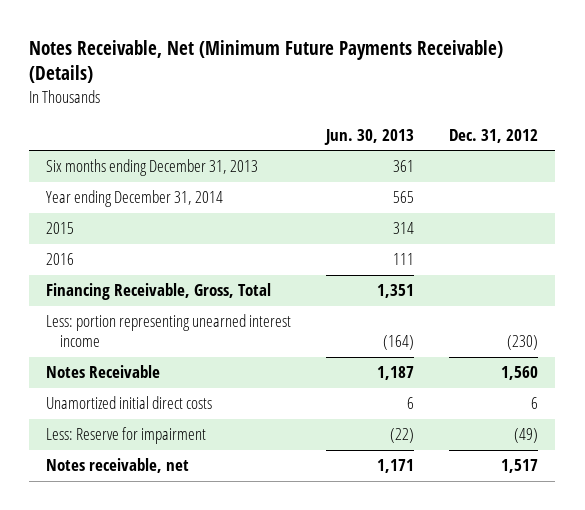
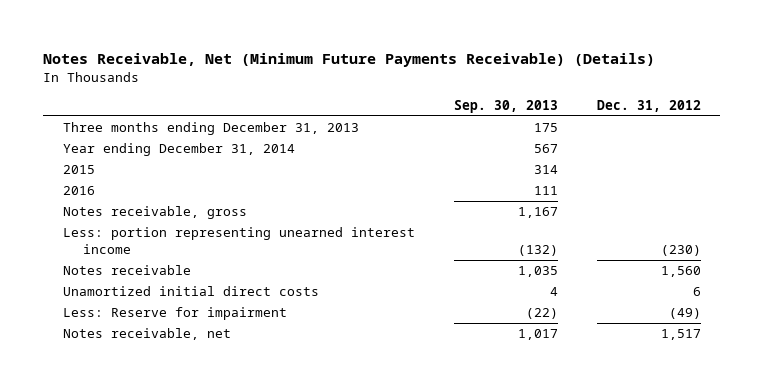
[324,128,415,145] Jun. 30, 2013 -> none
none -> [453,100,558,114] Sep. 30, 2013
[46,159,259,177] Six months ending December 31, 2013 -> [62,122,359,136] Three months ending December 31, 2013
[46,283,272,301] Financing Receivable, Gross, Total -> [62,206,247,220] Notes receivable, gross
[46,365,161,379] Notes Receivable -> [62,265,191,276] Notes receivable

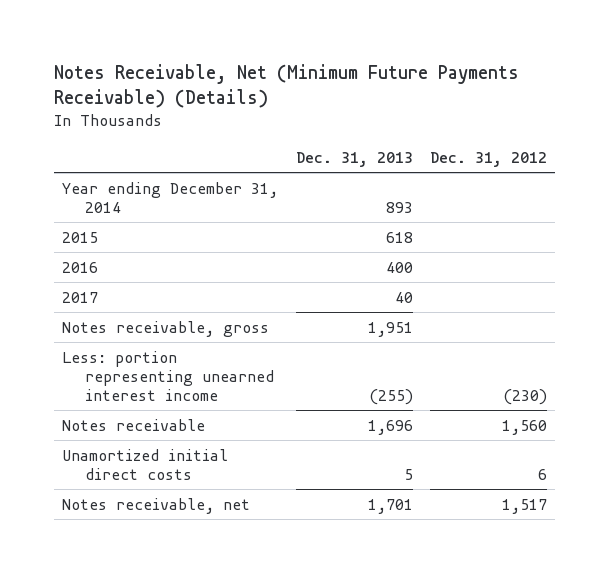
[453,100,558,114] Sep. 30, 2013 -> none
none -> [295,151,413,167] Dec. 31, 2013
[62,122,359,136] Three months ending December 31, 2013 -> none
none -> [62,291,99,303] 2017
[62,307,287,321] Less: Reserve for impairment -> none

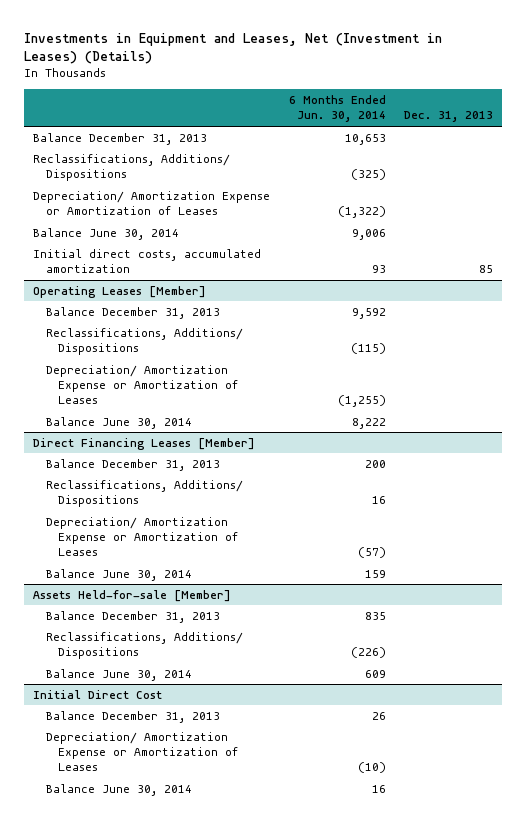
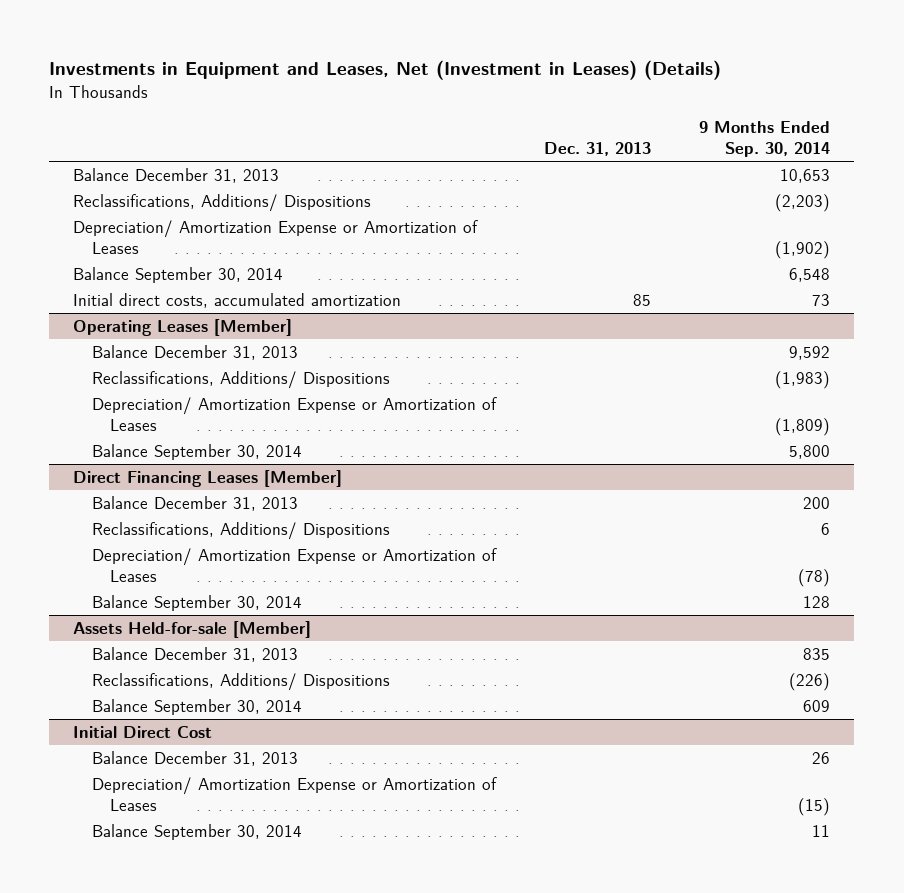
[288,95,386,123] 6 Months Ended Jun. 30, 2014 -> none
none -> [699,120,831,158] 9 Months Ended Sep. 30, 2014
[33,227,180,240] Balance June 30, 2014 -> [73,266,284,283] Balance September 30, 2014
[45,416,192,429] Balance June 30, 2014 -> [91,443,302,460] Balance September 30, 2014
[45,568,192,581] Balance June 30, 2014 -> [91,594,302,611] Balance September 30, 2014
[45,668,192,681] Balance June 30, 2014 -> [91,698,302,715] Balance September 30, 2014
[45,783,192,796] Balance June 30, 2014 -> [91,823,302,840] Balance September 30, 2014

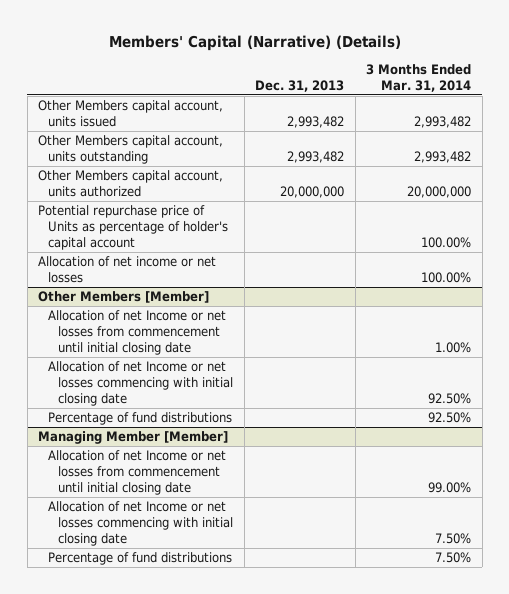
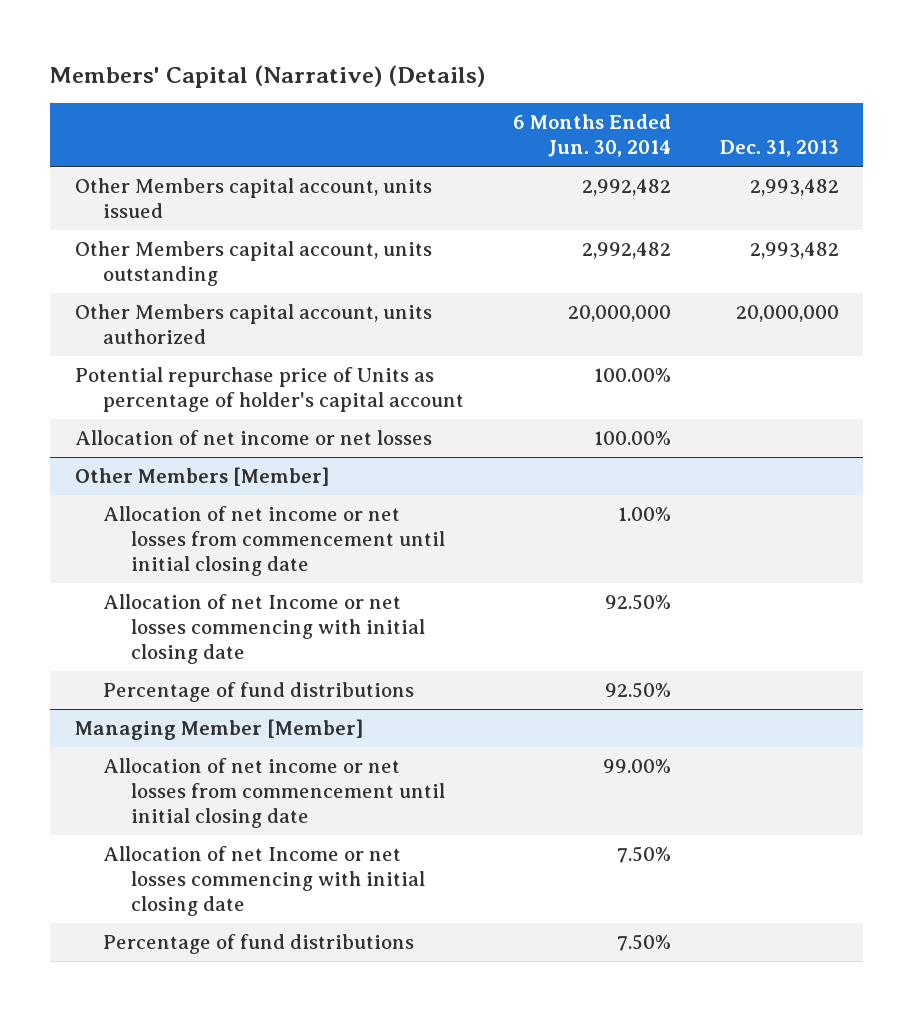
[366,64,472,92] 3 Months Ended Mar. 31, 2014 -> none
none -> [512,114,671,158] 6 Months Ended Jun. 30, 2014
[48,310,227,355] Allocation of net Income or net losses from commencement until initial closing date -> [102,506,445,577] Allocation of net income or net losses from commencement until initial closing date
[48,450,227,495] Allocation of net Income or net losses from commencement until initial closing date -> [102,758,445,829] Allocation of net income or net losses from commencement until initial closing date

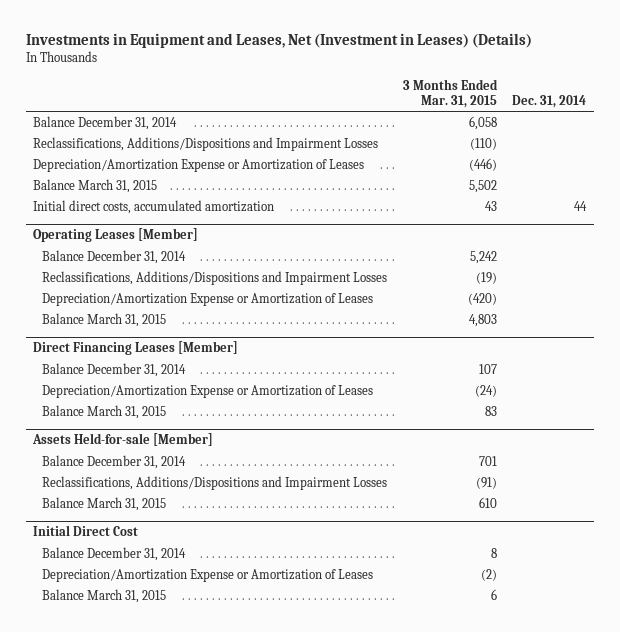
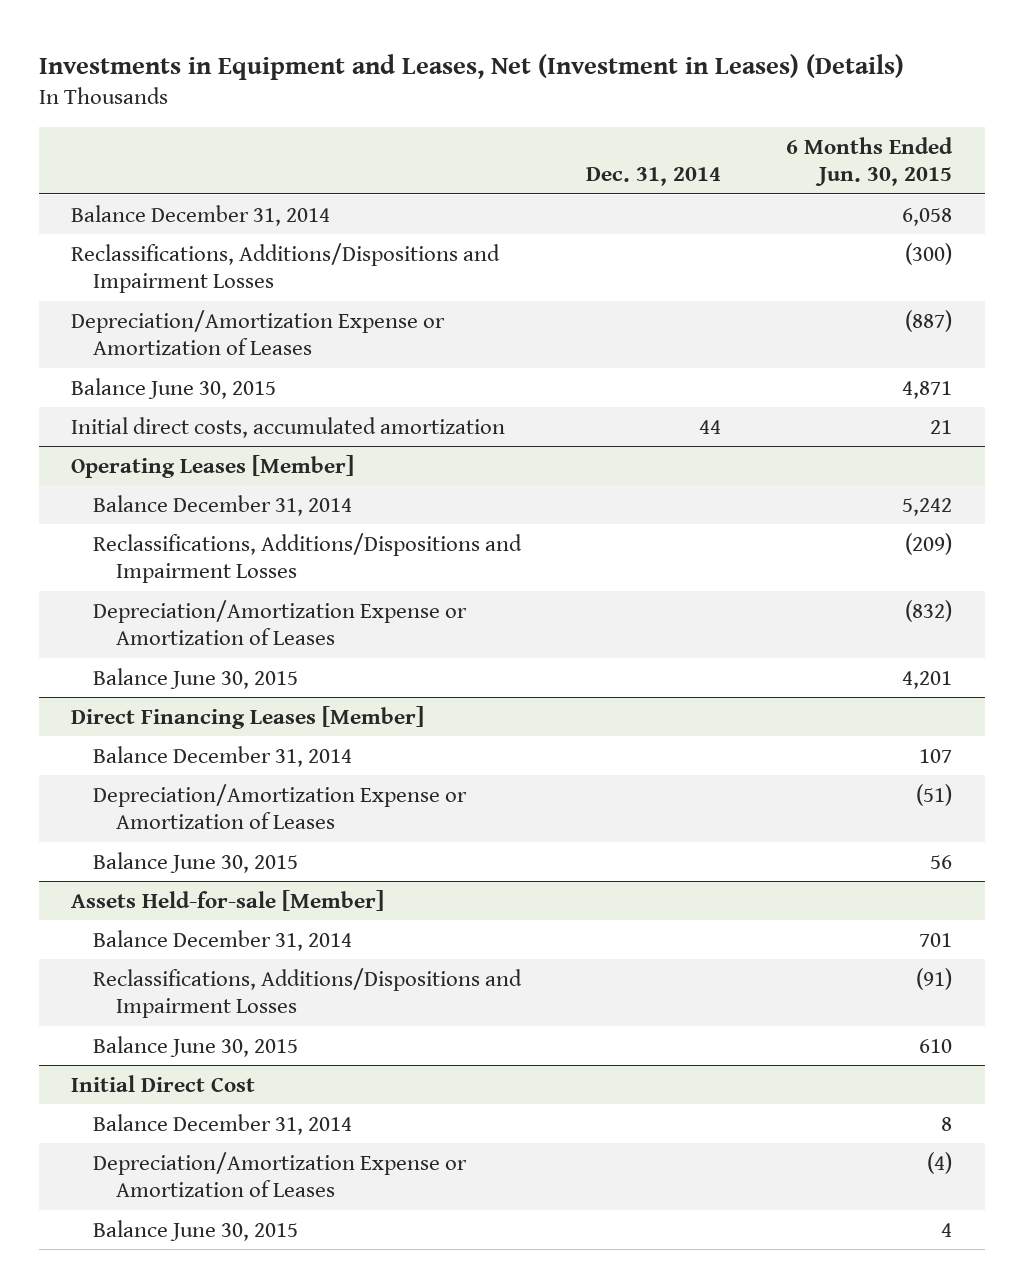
[402,78,498,108] 3 Months Ended Mar. 31, 2015 -> none
none -> [786,136,954,187] 6 Months Ended Jun. 30, 2015
[33,179,158,194] Balance March 31, 2015 -> [71,377,277,399] Balance June 30, 2015
[42,313,167,328] Balance March 31, 2015 -> [93,667,299,689] Balance June 30, 2015
[42,405,167,420] Balance March 31, 2015 -> [93,851,299,873] Balance June 30, 2015
[42,497,167,512] Balance March 31, 2015 -> [93,1035,299,1057] Balance June 30, 2015
[42,589,167,604] Balance March 31, 2015 -> [93,1219,299,1241] Balance June 30, 2015

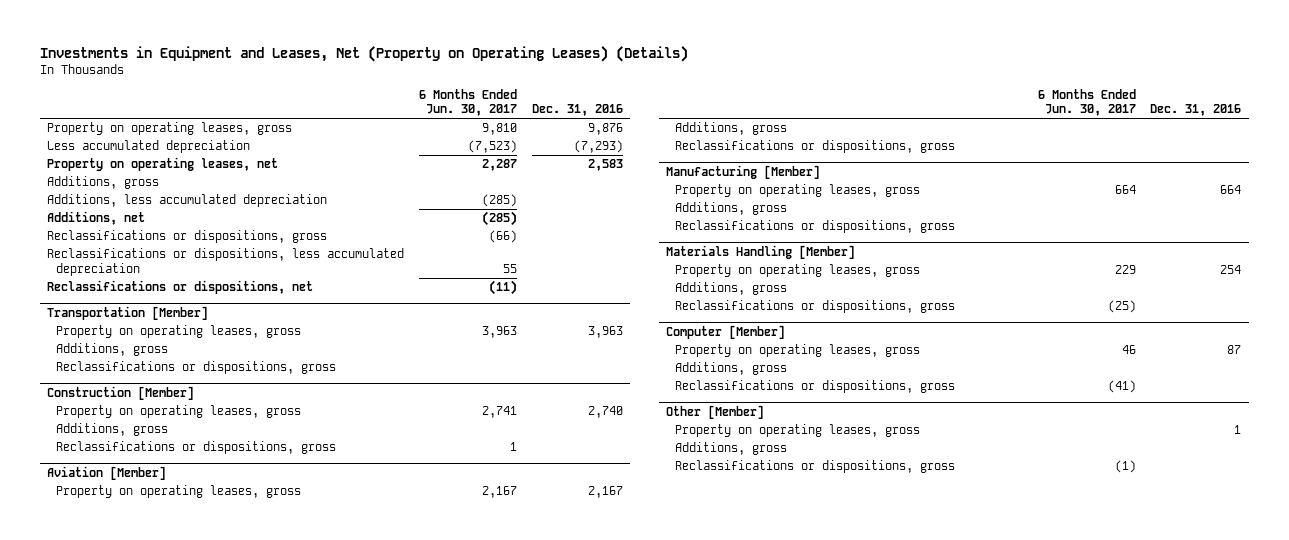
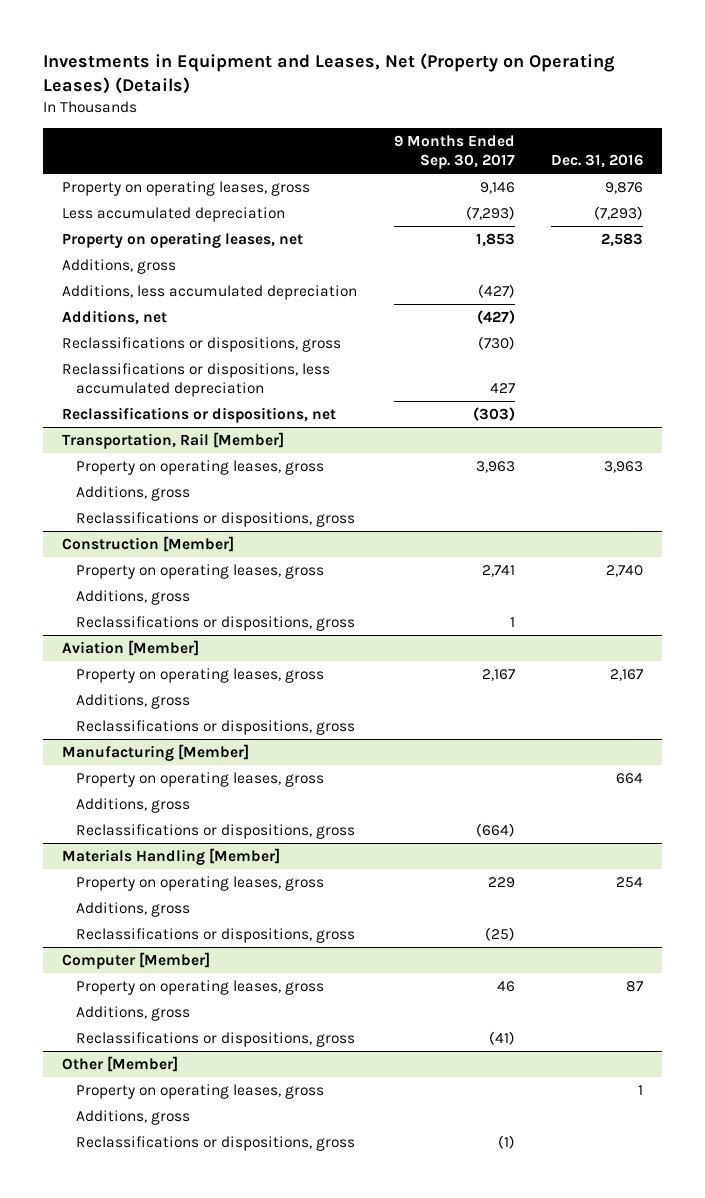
[419,88,518,117] 6 Months Ended Jun. 30, 2017 -> none
none -> [393,134,515,169] 9 Months Ended Sep. 30, 2017
[47,305,209,320] Transportation [Member] -> [61,432,284,450] Transportation, Rail [Member]

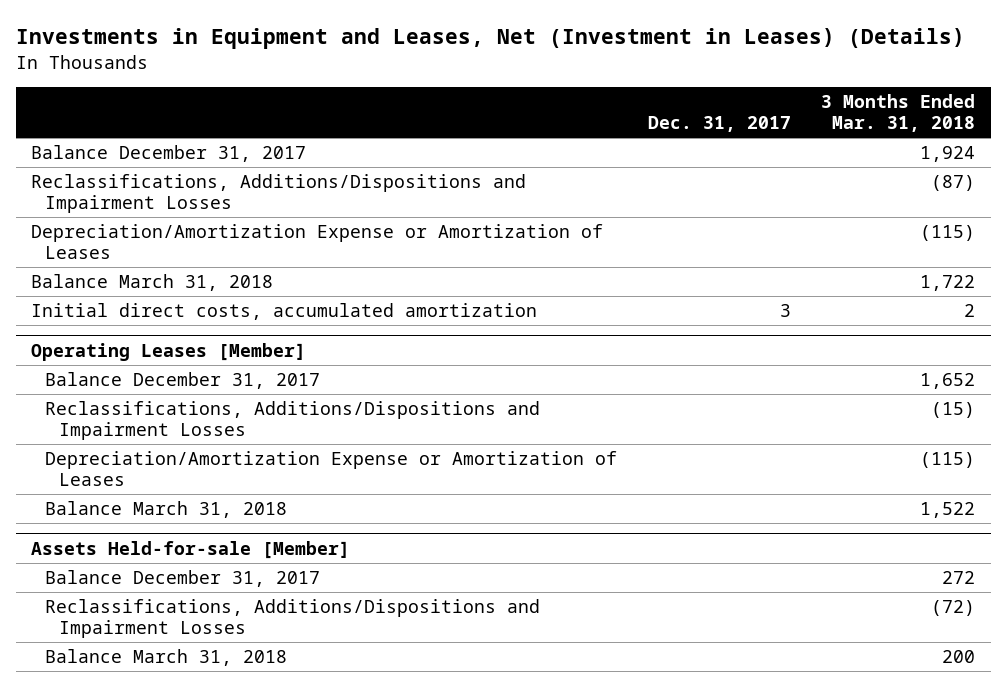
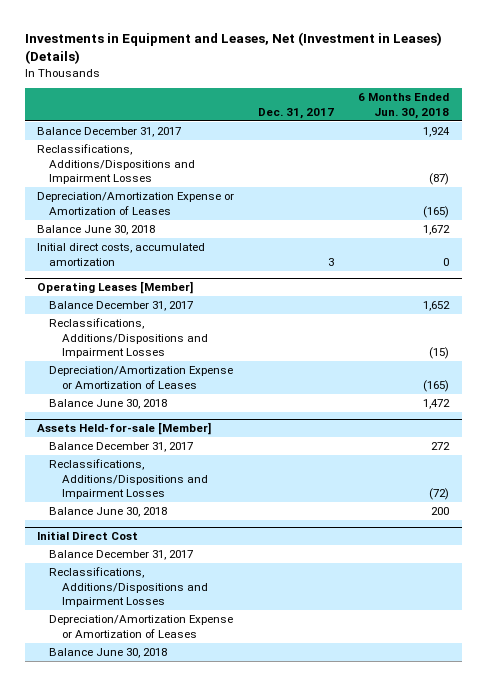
[821,93,976,132] 3 Months Ended Mar. 31, 2018 -> none
none -> [358,93,450,119] 6 Months Ended Jun. 30, 2018
[31,274,274,292] Balance March 31, 2018 -> [36,225,155,236] Balance June 30, 2018
[45,501,288,519] Balance March 31, 2018 -> [49,399,168,410] Balance June 30, 2018
[45,649,288,667] Balance March 31, 2018 -> [49,507,168,518] Balance June 30, 2018
none -> [36,531,138,541] Initial Direct Cost
none -> [49,550,194,561] Balance December 31, 2017
none -> [49,567,208,608] Reclassifications, Additions/Dispositions and Impairment Losses
none -> [49,615,234,638] Depreciation/Amortization Expense or Amortization of Leases
none -> [49,648,168,659] Balance June 30, 2018

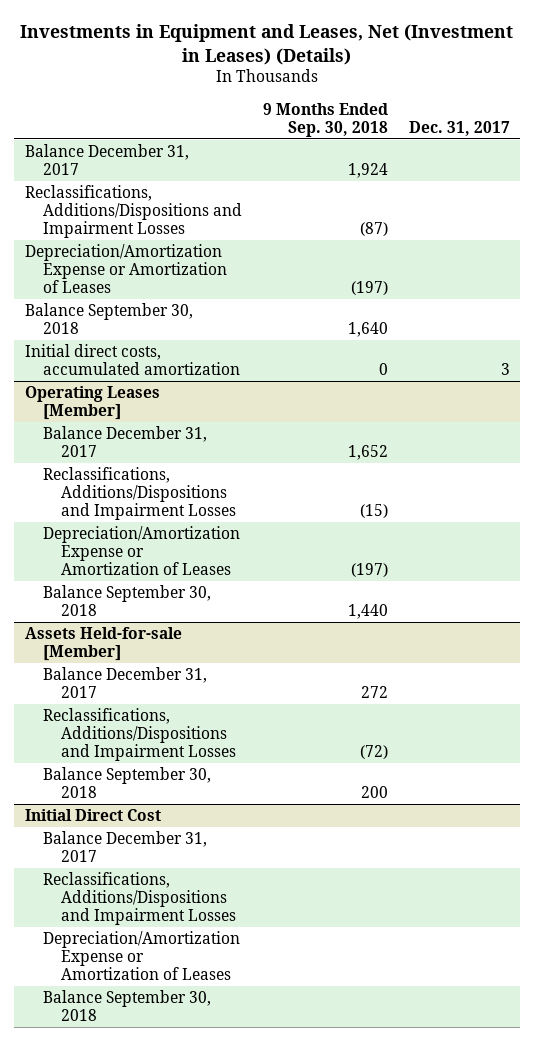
[358,93,450,119] 6 Months Ended Jun. 30, 2018 -> none
none -> [262,102,388,137] 9 Months Ended Sep. 30, 2018
[36,225,155,236] Balance June 30, 2018 -> [24,303,193,334] Balance September 30, 2018
[49,399,168,410] Balance June 30, 2018 -> [42,585,211,616] Balance September 30, 2018
[49,507,168,518] Balance June 30, 2018 -> [42,767,211,798] Balance September 30, 2018
[49,648,168,659] Balance June 30, 2018 -> [42,990,211,1021] Balance September 30, 2018

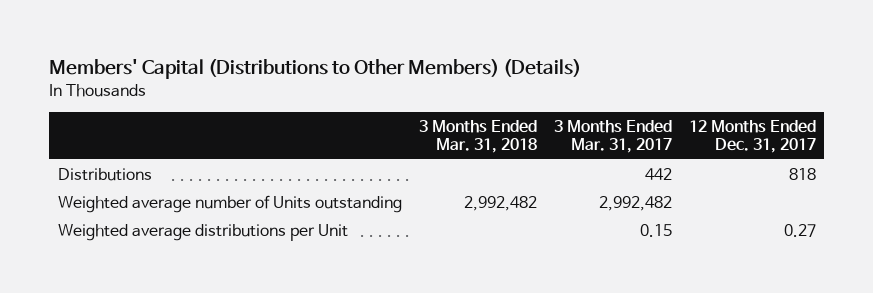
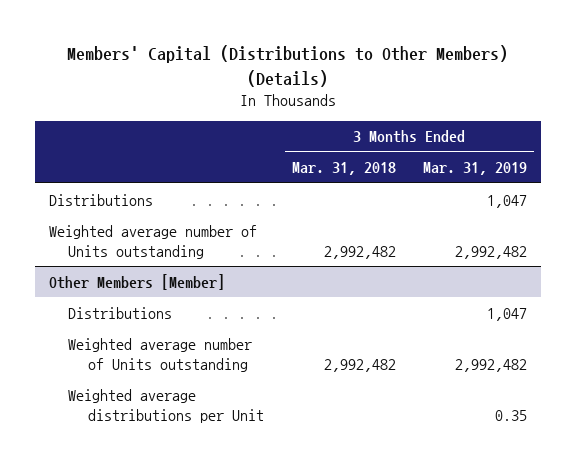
[553,119,672,154] 3 Months Ended Mar. 31, 2017 -> none
[688,119,816,154] 12 Months Ended Dec. 31, 2017 -> none
none -> [423,162,528,176] Mar. 31, 2019
[57,223,348,241] Weighted average distributions per Unit -> none
none -> [48,273,225,290] Other Members [Member]
none -> [68,306,173,319] Distributions
none -> [68,337,253,372] Weighted average number of Units outstanding
none -> [68,388,265,423] Weighted average distributions per Unit

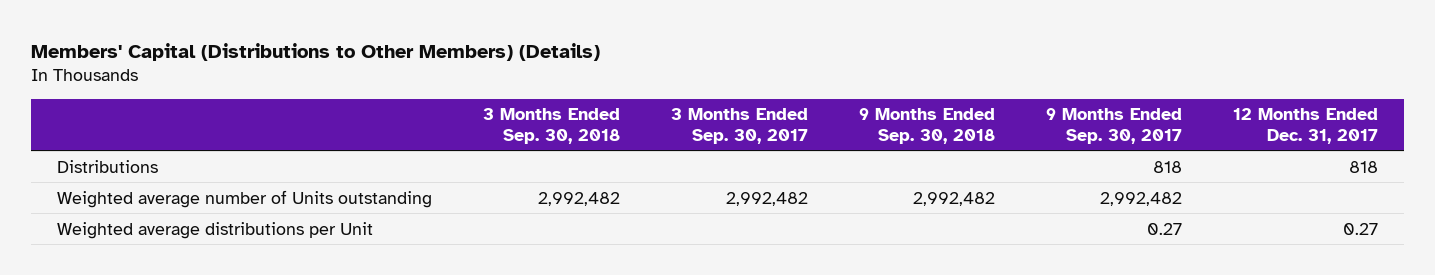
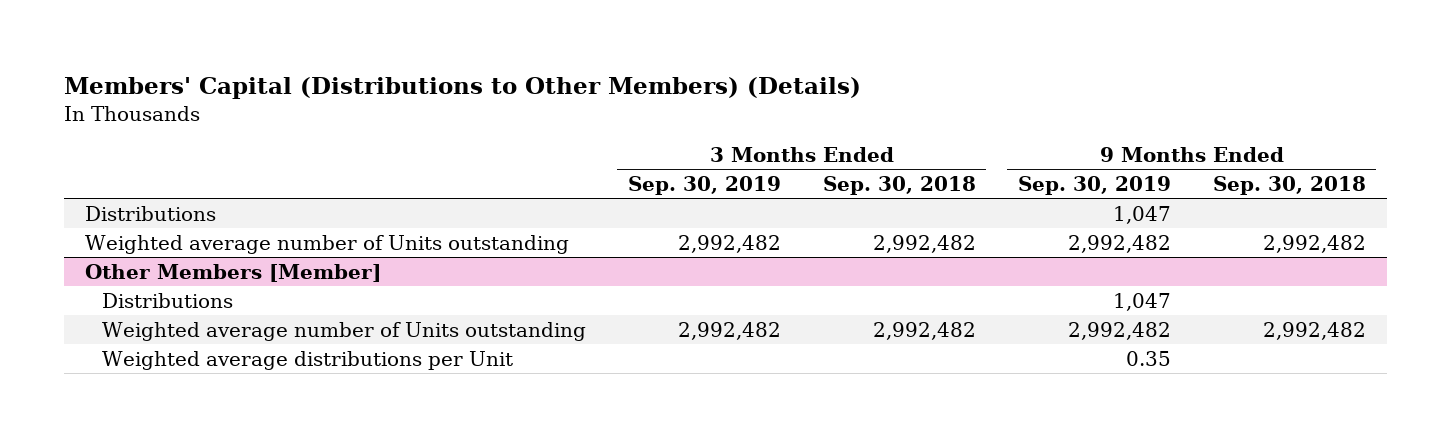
[670,108,808,144] 3 Months Ended Sep. 30, 2017 -> none
[1046,108,1183,144] 9 Months Ended Sep. 30, 2017 -> none
[1233,108,1379,144] 12 Months Ended Dec. 31, 2017 -> none
none -> [627,175,781,195] Sep. 30, 2019
none -> [1017,175,1171,195] Sep. 30, 2019
[56,221,373,239] Weighted average distributions per Unit -> none
none -> [85,263,382,282] Other Members [Member]
none -> [101,292,233,308] Distributions
none -> [101,321,586,341] Weighted average number of Units outstanding
none -> [101,350,513,370] Weighted average distributions per Unit

